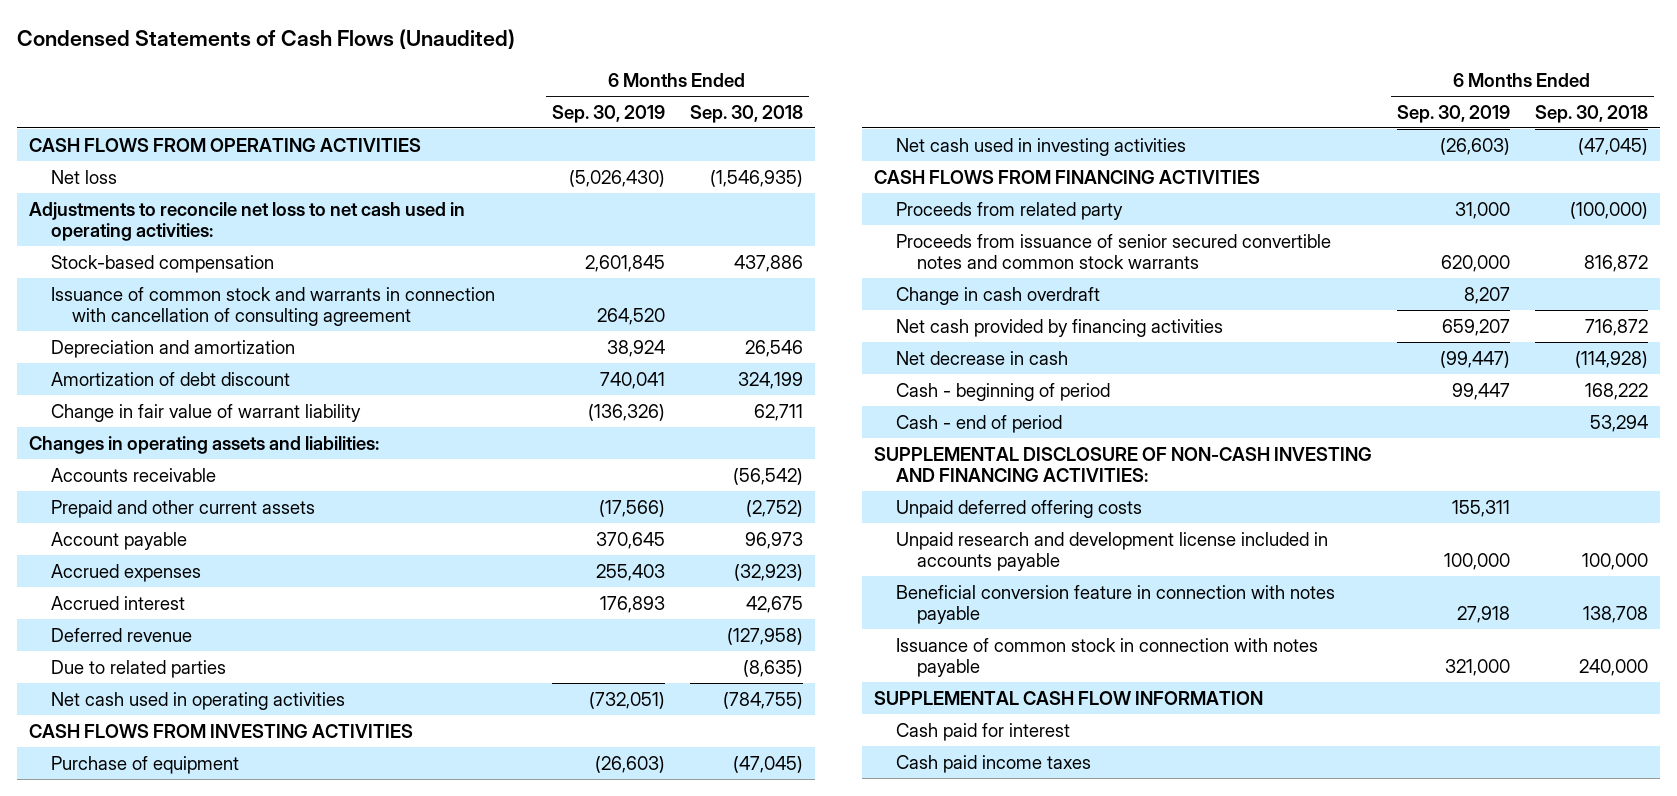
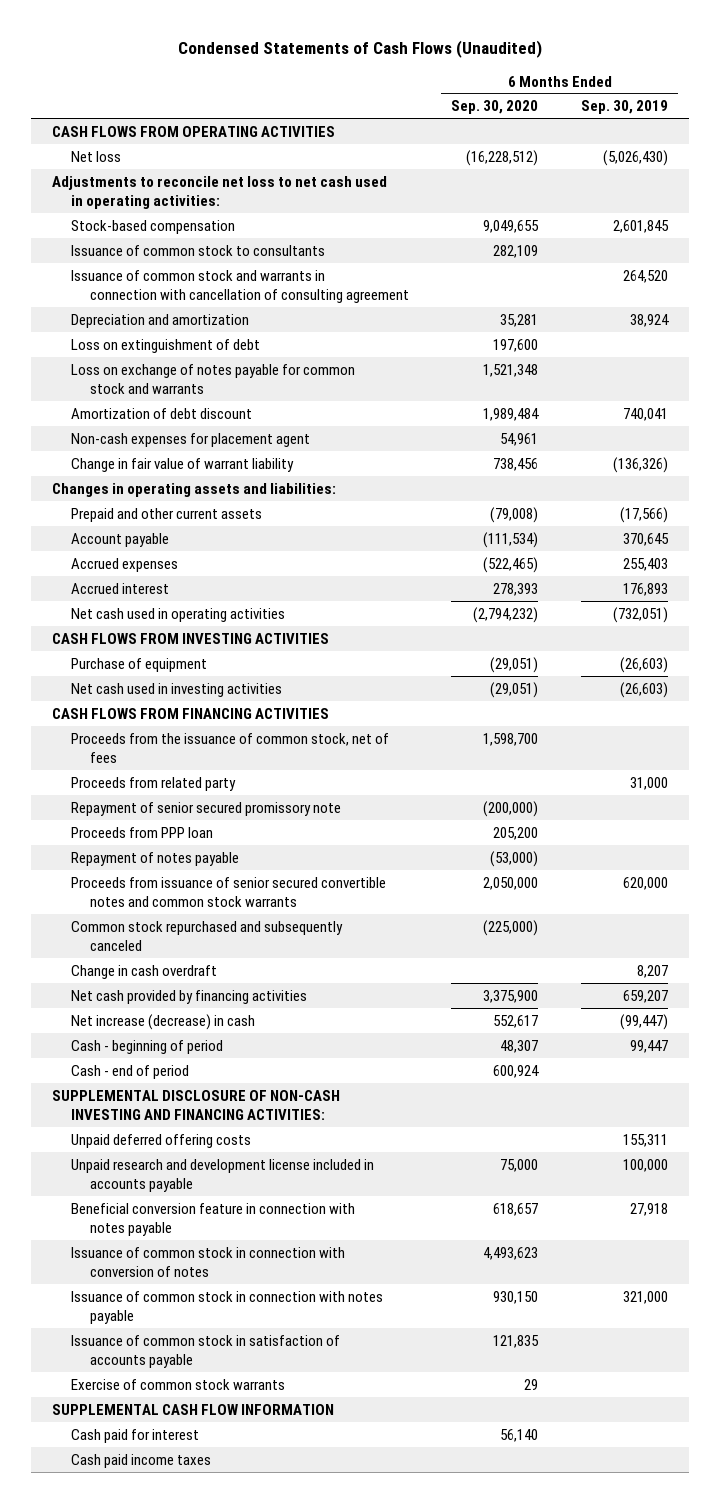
[689,104,803,123] Sep. 30, 2018 -> none
none -> [451,100,539,115] Sep. 30, 2020
none -> [71,244,326,256] Issuance of common stock to consultants
none -> [71,338,261,353] Loss on extinguishment of debt
none -> [71,363,356,394] Loss on exchange of notes payable for common stock and warrants
none -> [71,432,311,447] Non-cash expenses for placement agent
[50,467,216,482] Accounts receivable -> none
[50,627,192,642] Deferred revenue -> none
[50,659,226,678] Due to related parties -> none
none -> [71,732,390,763] Proceeds from the issuance of common stock, net of fees
none -> [71,801,342,816] Repayment of senior secured promissory note
none -> [71,826,214,838] Proceeds from PPP loan
none -> [71,851,240,866] Repayment of notes payable
none -> [71,920,344,951] Common stock repurchased and subsequently canceled
[895,350,1068,365] Net decrease in cash -> [71,1013,256,1030] Net increase (decrease) in cash
none -> [71,1246,346,1277] Issuance of common stock in connection with conversion of notes
none -> [71,1334,341,1368] Issuance of common stock in satisfaction of accounts payable
none -> [71,1378,286,1390] Exercise of common stock warrants

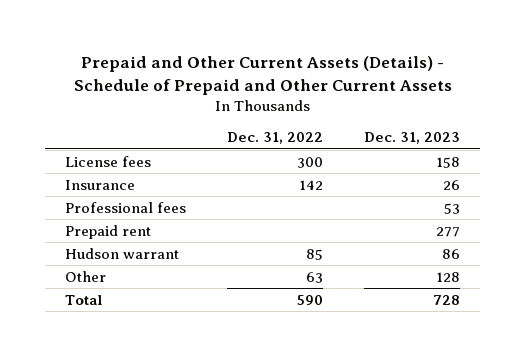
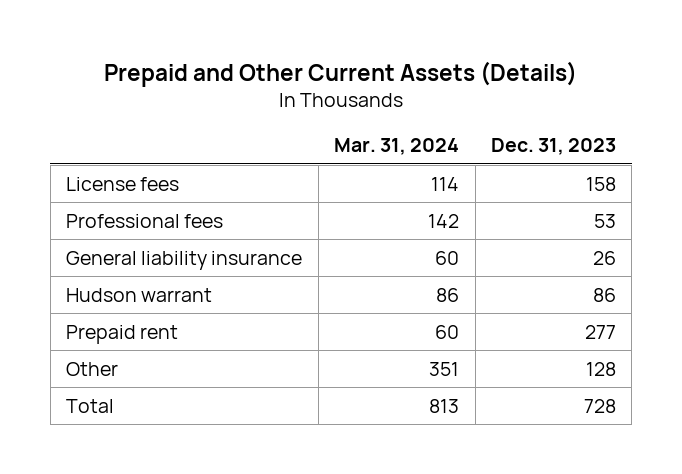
[73,55,452,95] Prepaid and Other Current Assets (Details) - Schedule of Prepaid and Other Current Assets -> [104,60,578,87] Prepaid and Other Current Assets (Details)
[227,132,324,145] Dec. 31, 2022 -> none
none -> [334,138,460,156] Mar. 31, 2024
[65,179,136,190] Insurance -> none
none -> [66,250,303,270] General liability insurance
[65,224,152,239] Prepaid rent -> [66,324,179,344] Prepaid rent

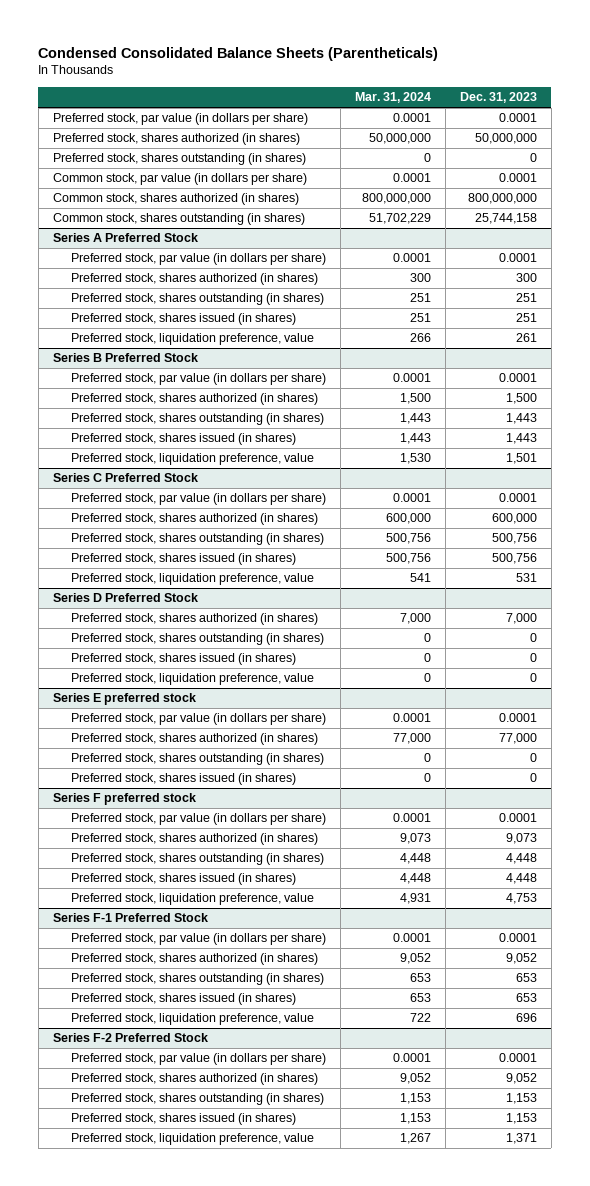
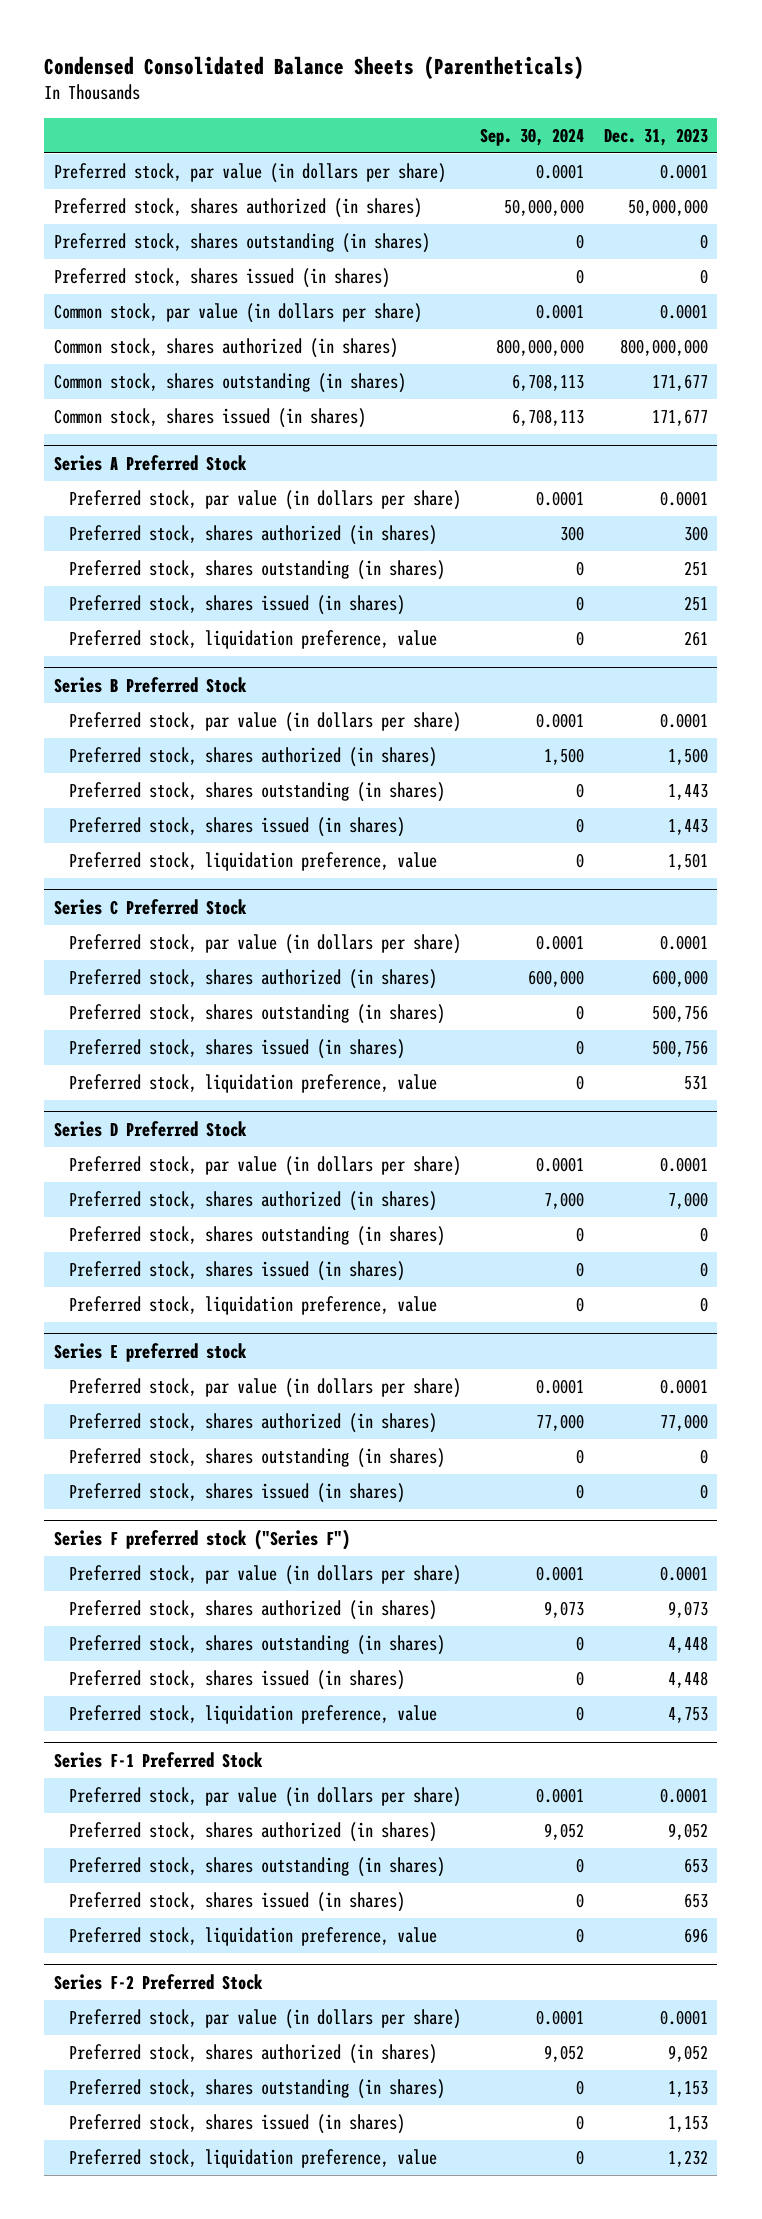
[355,92,432,104] Mar. 31, 2024 -> none
none -> [480,127,585,146] Sep. 30, 2024
none -> [54,268,391,289] Preferred stock, shares issued (in shares)
[475,213,538,225] 25,744,158 -> [651,374,708,392] 171,677
none -> [54,408,367,429] Common stock, shares issued (in shares)
none -> [68,1156,461,1177] Preferred stock, par value (in dollars per share)
[52,793,196,806] Series F preferred stock -> [54,1528,351,1550] Series F preferred stock ("Series F")
[506,1133,538,1145] 1,371 -> [667,2150,708,2168] 1,232

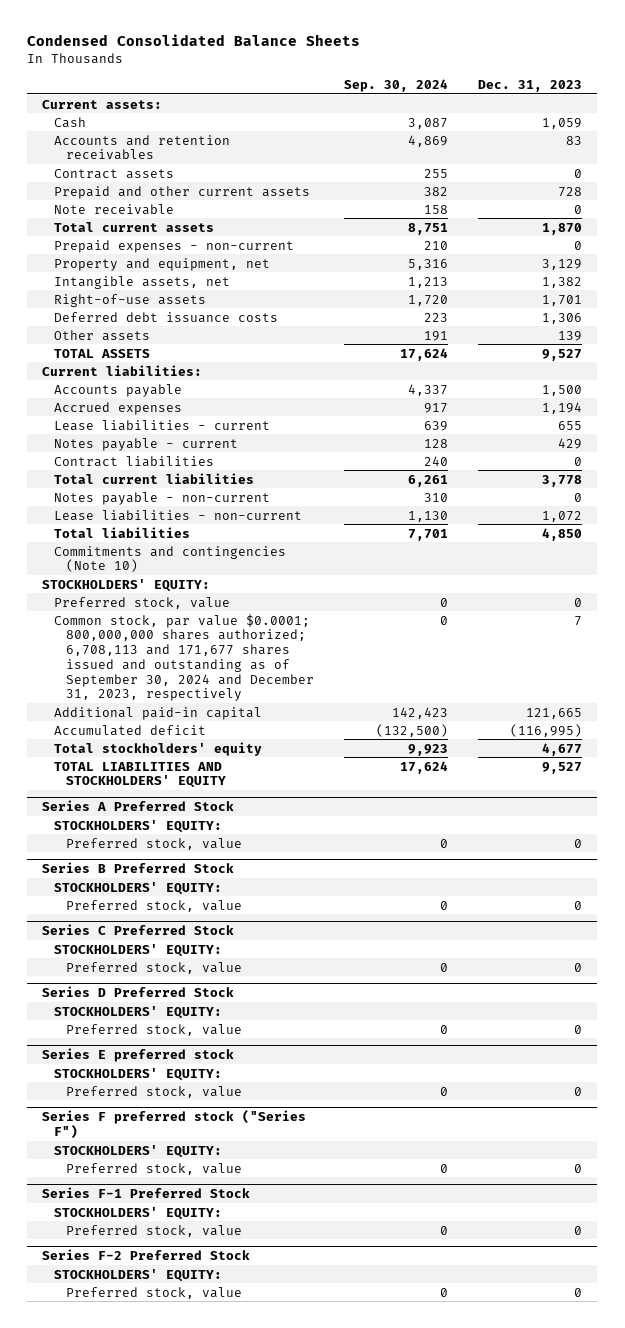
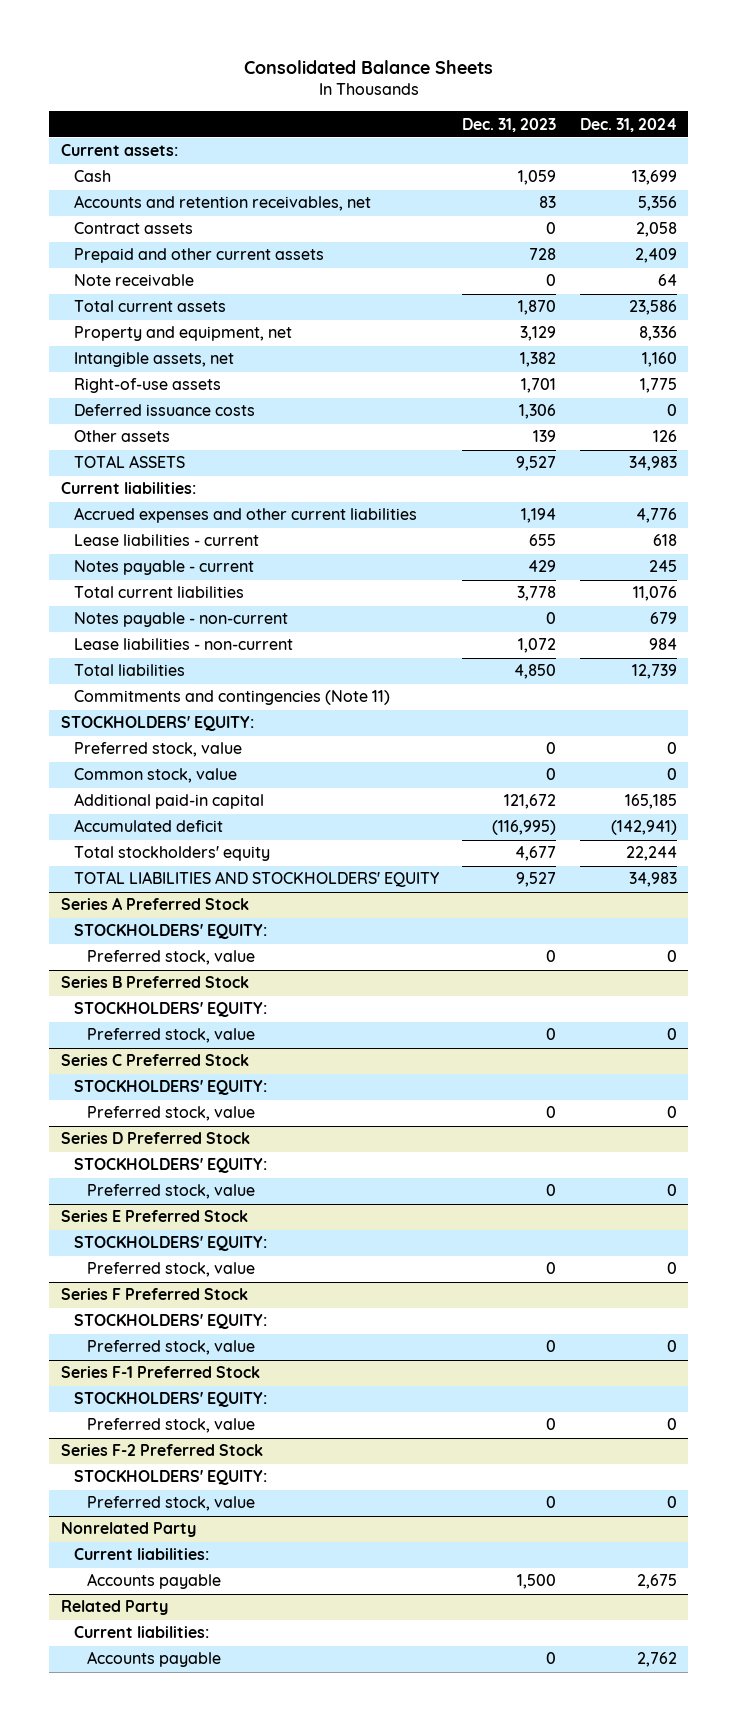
[27,34,361,47] Condensed Consolidated Balance Sheets -> [243,59,493,74] Consolidated Balance Sheets
[344,78,449,92] Sep. 30, 2024 -> none
none -> [579,117,677,132] Dec. 31, 2024
[54,134,231,161] Accounts and retention receivables -> [73,195,371,212] Accounts and retention receivables, net
[54,239,295,253] Prepaid expenses - non-current -> none
[54,311,279,323] Deferred debt issuance costs -> [73,404,255,417] Deferred issuance costs
[54,383,183,397] Accounts payable -> none
[54,401,183,415] Accrued expenses -> [73,507,417,524] Accrued expenses and other current liabilities
[54,455,215,467] Contract liabilities -> none
[54,545,287,573] Commitments and contingencies (Note 10) -> [73,690,390,706] Commitments and contingencies (Note 11)
[54,613,315,702] Common stock, par value $0.0001; 800,000,000 shares authorized; 6,708,113 and 171,677 shares issued and outstanding as of September 30, 2024 and December 31, 2023, respectively -> none
none -> [73,768,237,784] Common stock, value
[526,707,583,719] 121,665 -> [504,794,557,810] 121,672
[42,1047,235,1062] Series E preferred stock -> [61,1210,249,1223] Series E Preferred Stock
[42,1109,307,1139] Series F preferred stock ("Series F") -> [61,1288,249,1301] Series F Preferred Stock
none -> [61,1522,197,1538] Nonrelated Party
none -> [73,1548,209,1561] Current liabilities:
none -> [86,1573,221,1590] Accounts payable
none -> [61,1600,169,1616] Related Party
none -> [73,1626,209,1639] Current liabilities:
none -> [86,1651,221,1668] Accounts payable

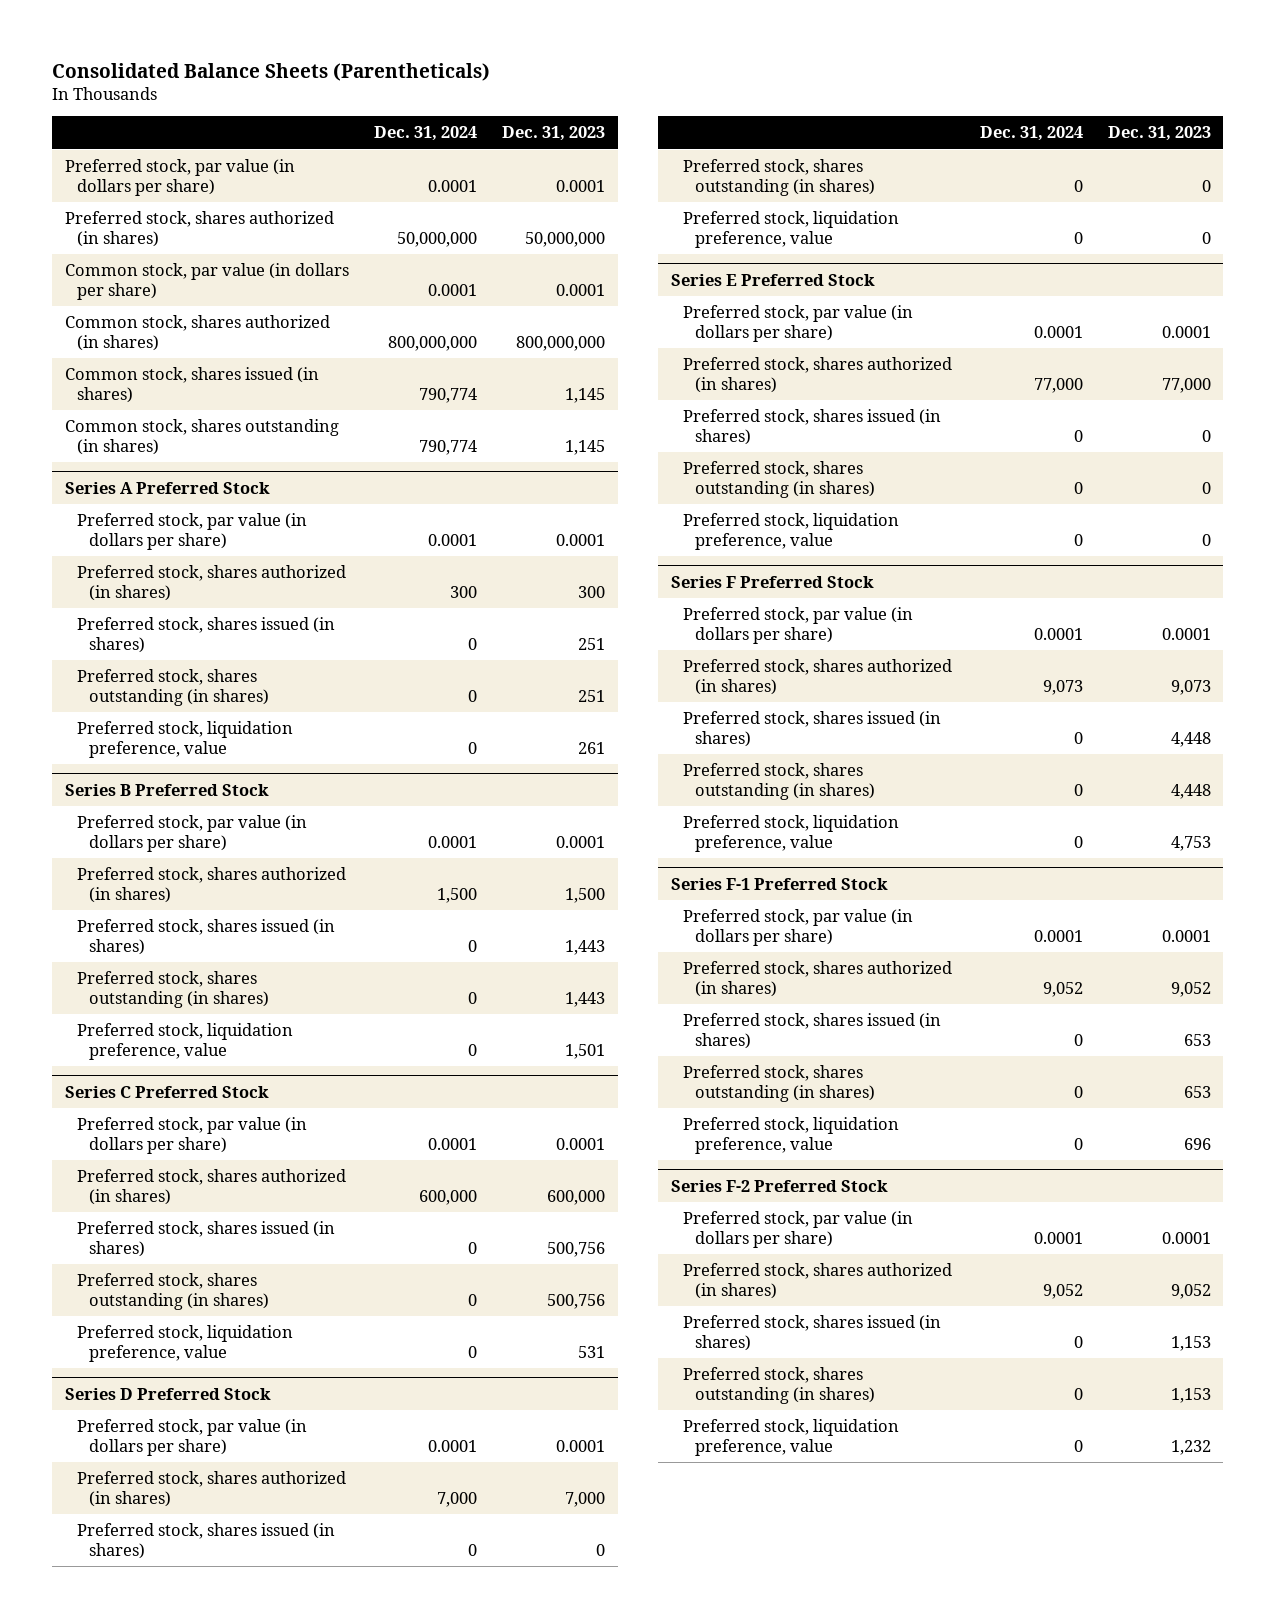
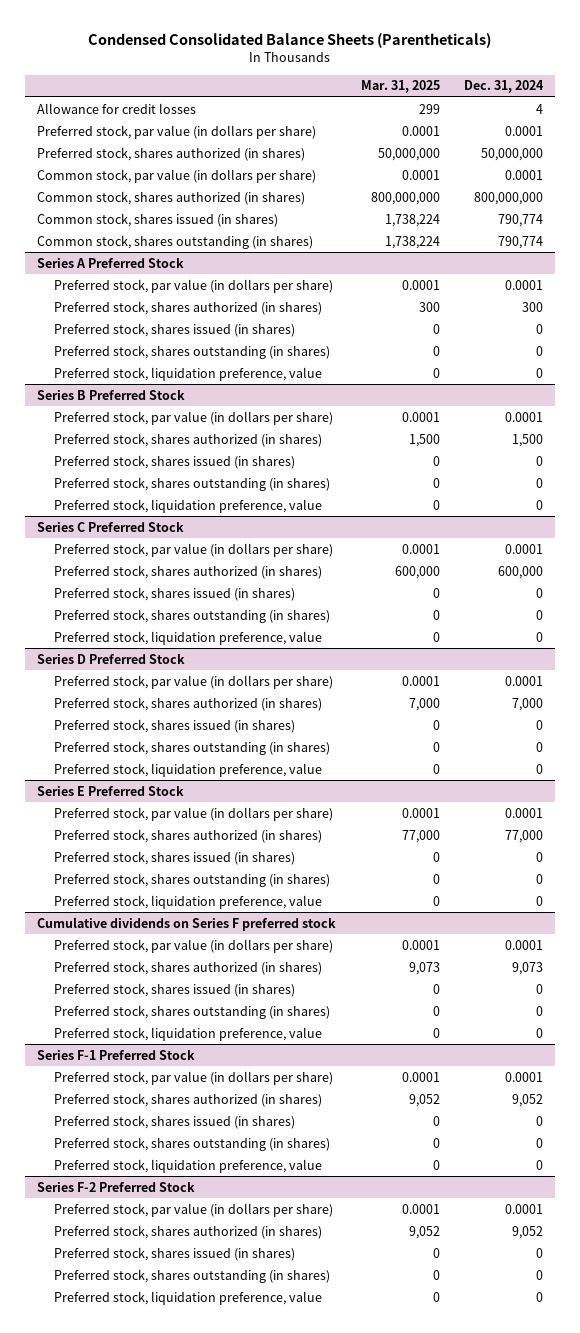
[52,62,491,81] Consolidated Balance Sheets (Parentheticals) -> [88,33,492,49] Condensed Consolidated Balance Sheets (Parentheticals)
[502,126,606,142] Dec. 31, 2023 -> none
none -> [360,80,440,94] Mar. 31, 2025
none -> [37,102,197,114] Allowance for credit losses
[670,575,874,588] Series F Preferred Stock -> [37,916,337,931] Cumulative dividends on Series F preferred stock

